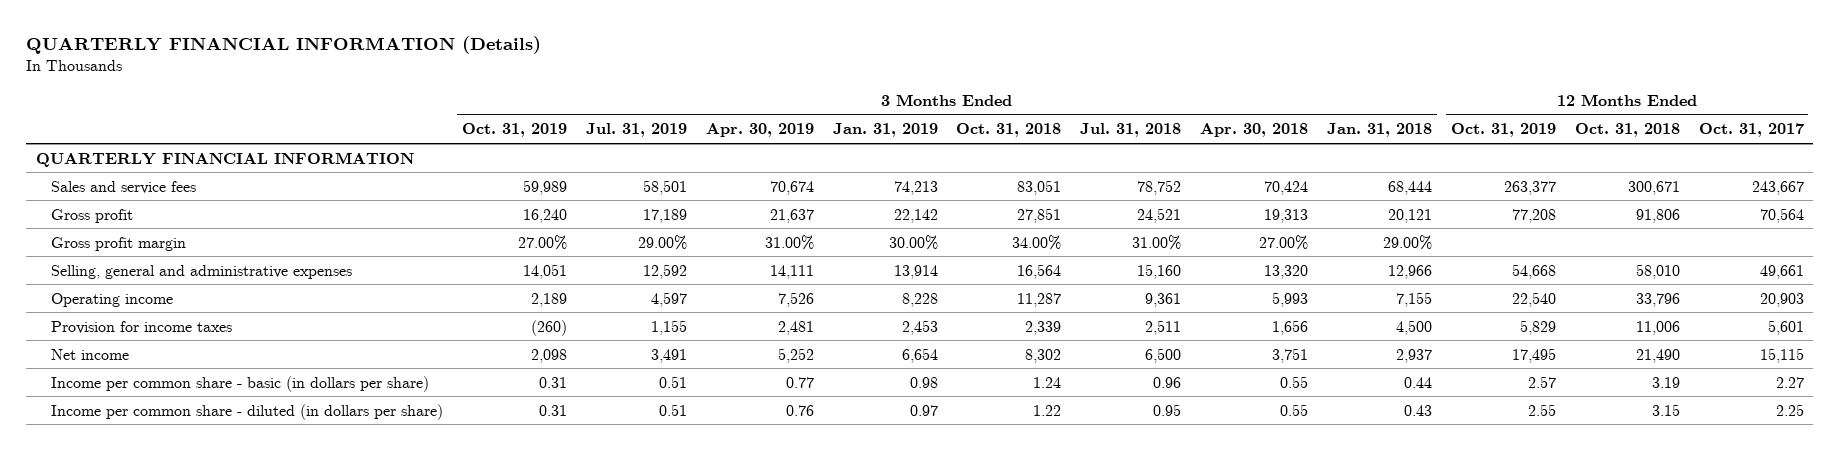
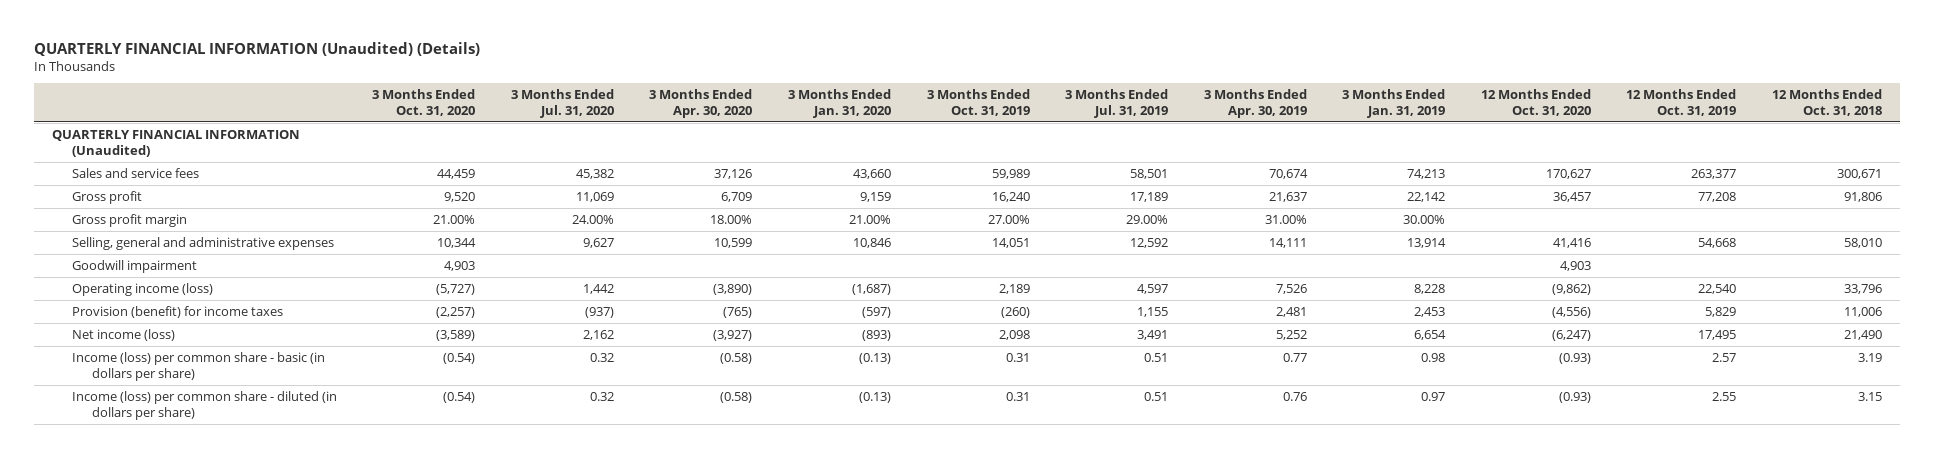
[26,36,542,55] QUARTERLY FINANCIAL INFORMATION (Details) -> [34,41,481,56] QUARTERLY FINANCIAL INFORMATION (Unaudited) (Details)
[956,123,1062,138] Oct. 31, 2018 -> none
[1080,123,1182,138] Jul. 31, 2018 -> none
[1200,123,1309,138] Apr. 30, 2018 -> none
[1326,123,1432,138] Jan. 31, 2018 -> none
[1698,123,1804,138] Oct. 31, 2017 -> none
none -> [372,89,476,117] 3 Months Ended Oct. 31, 2020
none -> [510,89,614,119] 3 Months Ended Jul. 31, 2020
none -> [649,89,753,119] 3 Months Ended Apr. 30, 2020
none -> [788,89,892,119] 3 Months Ended Jan. 31, 2020
none -> [1480,89,1591,117] 12 Months Ended Oct. 31, 2020
[35,151,414,167] QUARTERLY FINANCIAL INFORMATION -> [52,129,301,157] QUARTERLY FINANCIAL INFORMATION (Unaudited)
none -> [71,259,197,273] Goodwill impairment
[51,292,174,307] Operating income -> [71,282,213,296] Operating income (loss)
[51,320,233,334] Provision for income taxes -> [71,305,283,318] Provision (benefit) for income taxes
[51,348,130,360] Net income -> [71,328,175,341] Net income (loss)
[51,375,430,392] Income per common share - basic (in dollars per share) -> [71,351,325,381] Income (loss) per common share - basic (in dollars per share)
[51,403,444,420] Income per common share - diluted (in dollars per share) -> [71,390,337,420] Income (loss) per common share - diluted (in dollars per share)

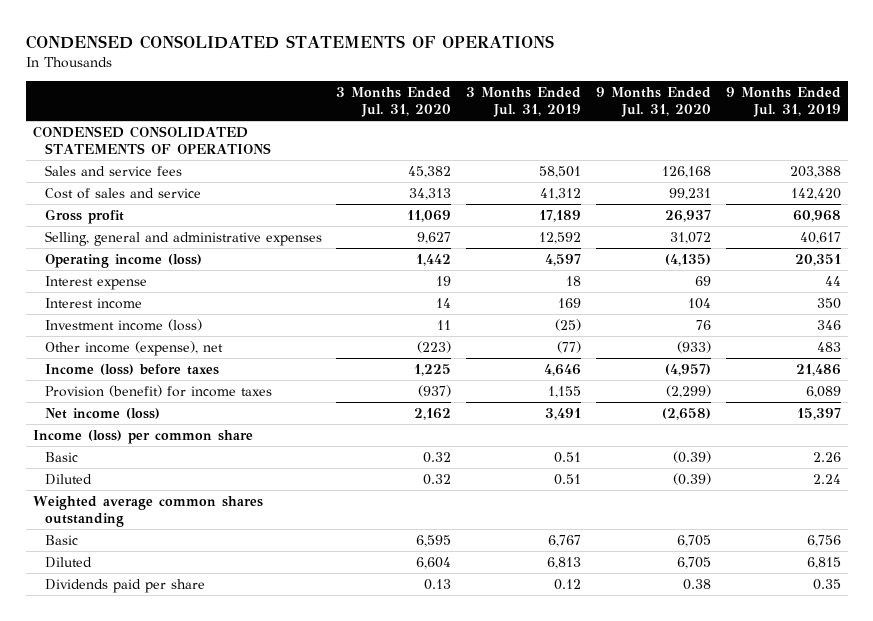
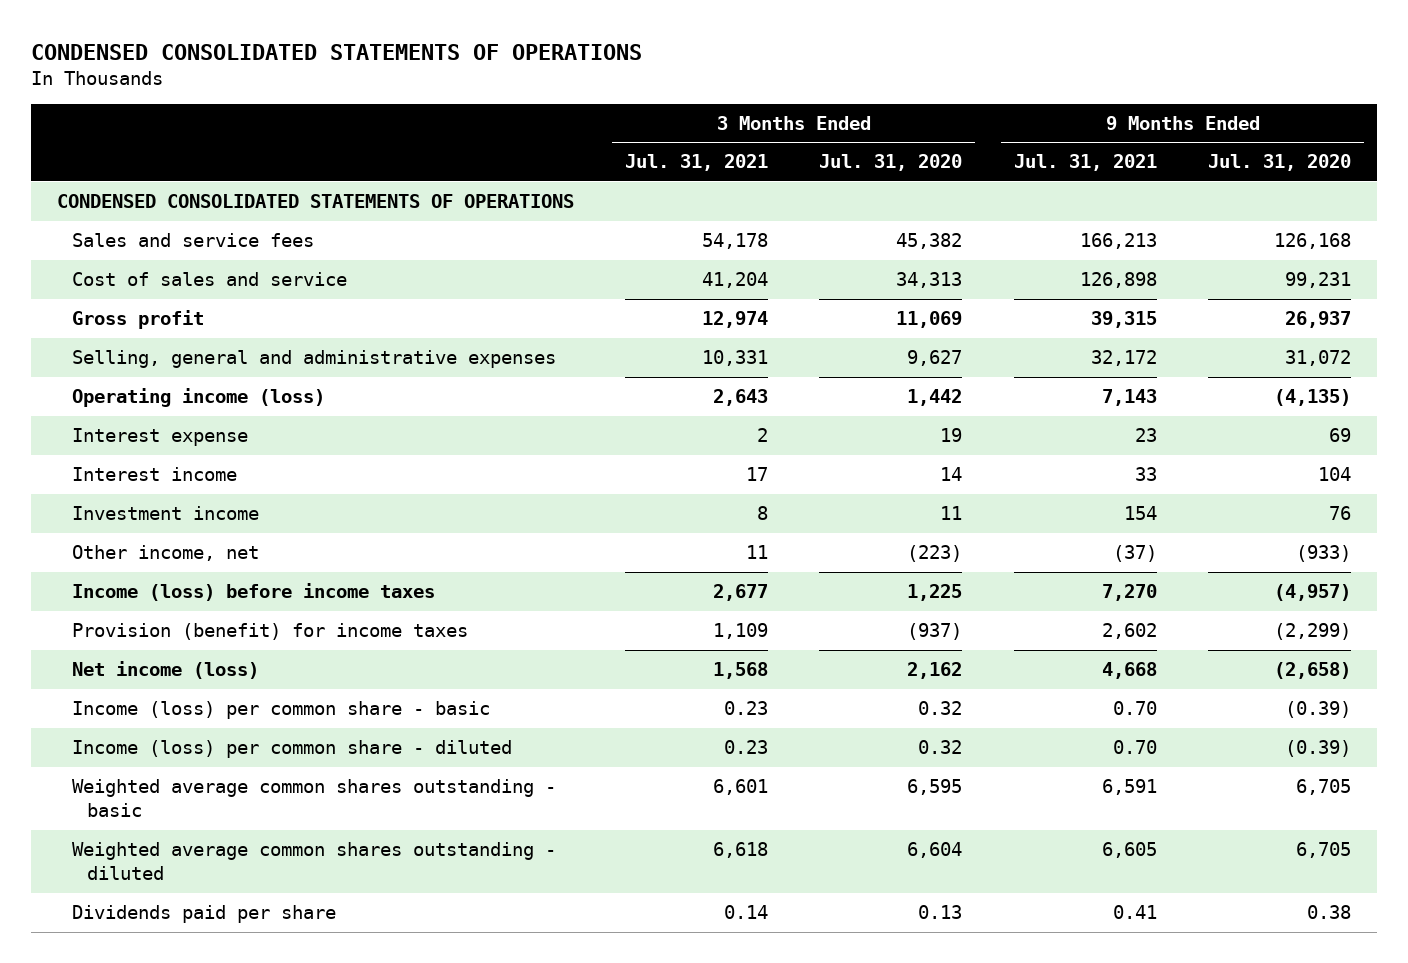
[466,87,582,117] 3 Months Ended Jul. 31, 2019 -> none
[725,87,841,117] 9 Months Ended Jul. 31, 2019 -> none
none -> [625,154,769,172] Jul. 31, 2021
none -> [1013,154,1157,172] Jul. 31, 2021
[44,319,202,332] Investment income (loss) -> [71,506,259,521] Investment income
[44,341,223,357] Other income (expense), net -> [71,545,259,562] Other income, net
[44,364,219,376] Income (loss) before taxes -> [71,583,435,602] Income (loss) before income taxes
[32,430,253,445] Income (loss) per common share -> none
[32,496,263,527] Weighted average common shares outstanding -> none
[44,452,78,463] Basic -> [71,701,490,720] Income (loss) per common share - basic
[44,474,92,486] Diluted -> [71,740,512,759] Income (loss) per common share - diluted
[44,535,78,546] Basic -> [71,779,556,818] Weighted average common shares outstanding - basic
[44,557,92,569] Diluted -> [71,842,556,881] Weighted average common shares outstanding - diluted

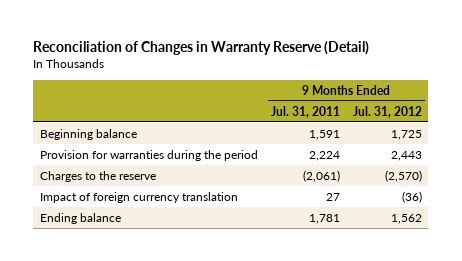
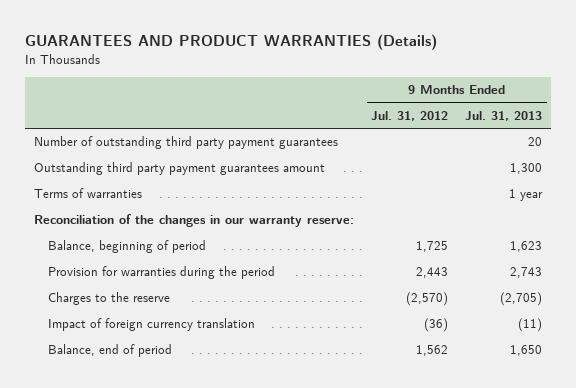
[33,40,370,55] Reconciliation of Changes in Warranty Reserve (Detail) -> [25,33,438,50] GUARANTEES AND PRODUCT WARRANTIES (Details)
[270,105,340,118] Jul. 31, 2011 -> none
none -> [465,110,543,121] Jul. 31, 2013
none -> [34,136,339,150] Number of outstanding third party payment guarantees
none -> [34,162,326,176] Outstanding third party payment guarantees amount
none -> [34,188,143,199] Terms of warranties
none -> [34,214,355,228] Reconciliation of the changes in our warranty reserve:
[39,128,137,140] Beginning balance -> [48,240,207,254] Balance, beginning of period
[39,212,121,224] Ending balance -> [48,344,173,358] Balance, end of period

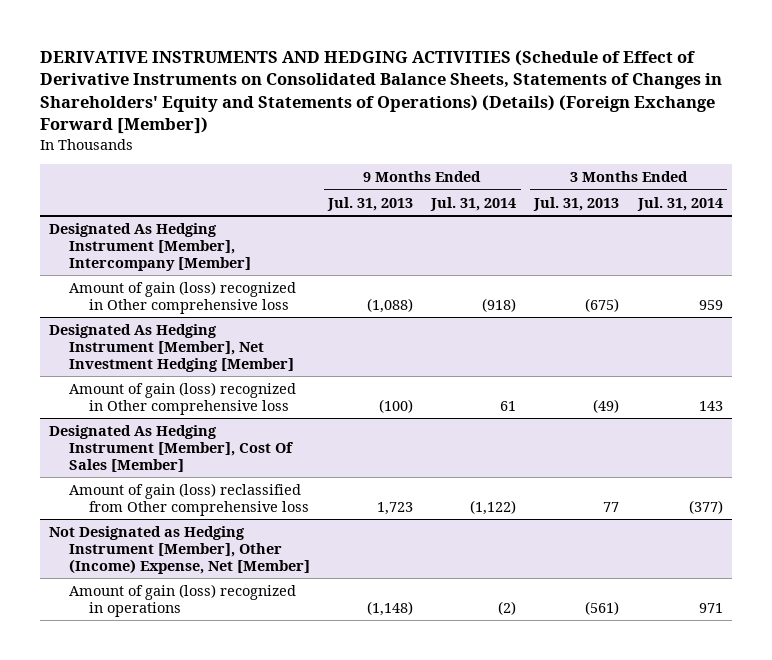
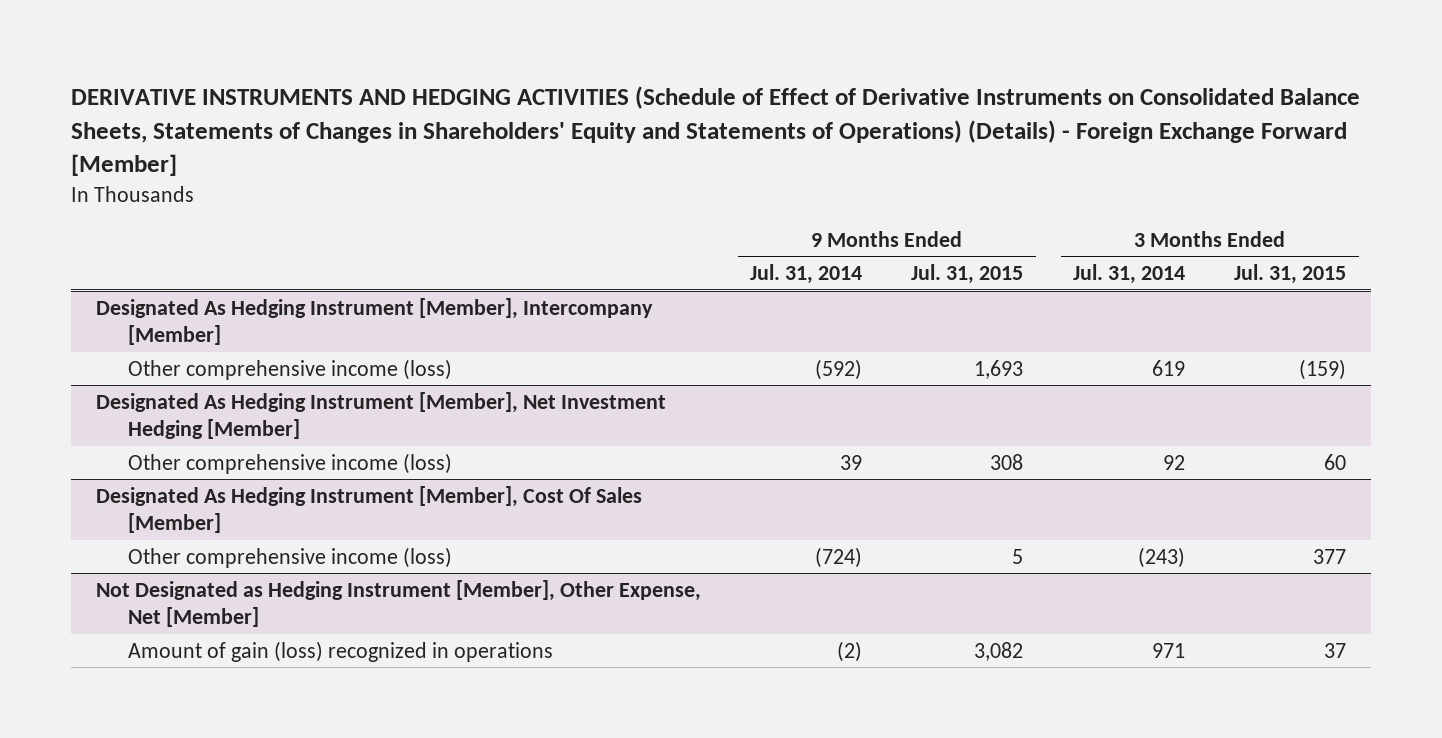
[40,49,723,135] DERIVATIVE INSTRUMENTS AND HEDGING ACTIVITIES (Schedule of Effect of Derivative Instruments on Consolidated Balance Sheets, Statements of Changes in Shareholders' Equity and Statements of Operations) (Details) (Foreign Exchange Forward [Member]) -> [70,85,1360,177] DERIVATIVE INSTRUMENTS AND HEDGING ACTIVITIES (Schedule of Effect of Derivative Instruments on Consolidated Balance Sheets, Statements of Changes in Shareholders' Equity and Statements of Operations) (Details) - Foreign Exchange Forward [Member]
[327,196,414,211] Jul. 31, 2013 -> none
[533,196,620,211] Jul. 31, 2013 -> none
none -> [911,264,1024,285] Jul. 31, 2015
none -> [1234,264,1347,285] Jul. 31, 2015
[69,280,297,314] Amount of gain (loss) recognized in Other comprehensive loss -> [128,358,453,380] Other comprehensive income (loss)
[482,297,517,312] (918) -> [815,358,863,380] (592)
[698,299,723,310] 959 -> [1151,359,1185,376] 619
[69,381,297,415] Amount of gain (loss) recognized in Other comprehensive loss -> [128,452,453,474] Other comprehensive income (loss)
[500,400,517,411] 61 -> [840,454,863,470] 39
[698,400,723,411] 143 -> [1162,454,1185,470] 92
[69,482,310,516] Amount of gain (loss) reclassified from Other comprehensive loss -> [128,546,453,568] Other comprehensive income (loss)
[470,499,517,515] (1,122) -> [815,546,863,568] (724)
[688,499,723,514] (377) -> [1137,546,1185,568] (243)
[49,525,311,574] Not Designated as Hedging Instrument [Member], Other (Income) Expense, Net [Member] -> [95,579,701,628] Not Designated as Hedging Instrument [Member], Other Expense, Net [Member]

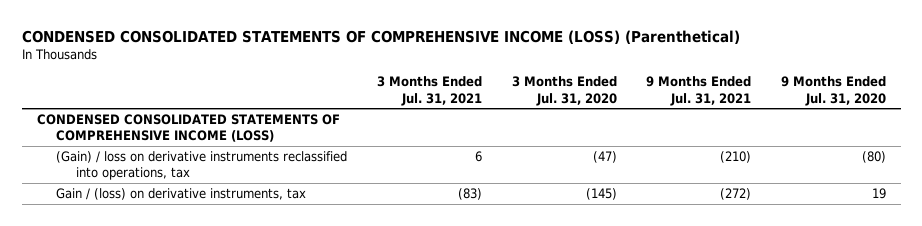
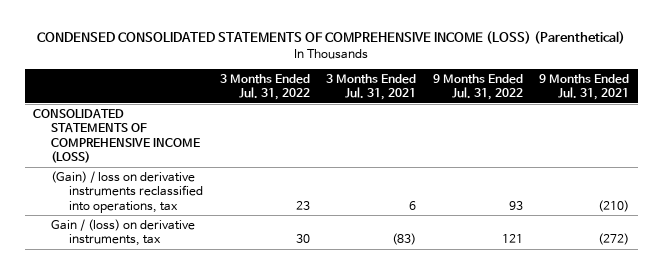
[511,76,617,106] 3 Months Ended Jul. 31, 2020 -> none
[780,76,886,106] 9 Months Ended Jul. 31, 2020 -> none
none -> [219,73,310,101] 3 Months Ended Jul. 31, 2022
none -> [432,73,523,101] 9 Months Ended Jul. 31, 2022
[36,113,340,142] CONDENSED CONSOLIDATED STATEMENTS OF COMPREHENSIVE INCOME (LOSS) -> [32,108,200,164] CONSOLIDATED STATEMENTS OF COMPREHENSIVE INCOME (LOSS)

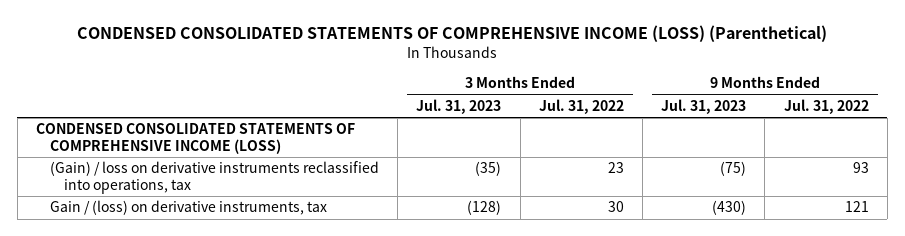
[326,73,417,101] 3 Months Ended Jul. 31, 2021 -> none
[539,73,630,101] 9 Months Ended Jul. 31, 2021 -> none
none -> [416,98,502,114] Jul. 31, 2023
none -> [661,98,747,114] Jul. 31, 2023
[32,108,200,164] CONSOLIDATED STATEMENTS OF COMPREHENSIVE INCOME (LOSS) -> [36,123,356,155] CONDENSED CONSOLIDATED STATEMENTS OF COMPREHENSIVE INCOME (LOSS)

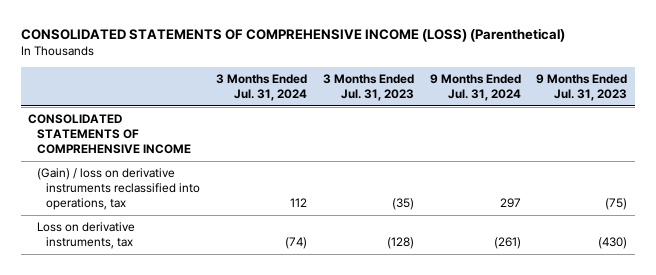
[77,24,828,42] CONDENSED CONSOLIDATED STATEMENTS OF COMPREHENSIVE INCOME (LOSS) (Parenthetical) -> [20,27,565,42] CONSOLIDATED STATEMENTS OF COMPREHENSIVE INCOME (LOSS) (Parenthetical)
[538,98,624,114] Jul. 31, 2022 -> none
[783,98,869,114] Jul. 31, 2022 -> none
none -> [216,73,308,101] 3 Months Ended Jul. 31, 2024
none -> [429,73,521,101] 9 Months Ended Jul. 31, 2024
[36,123,356,155] CONDENSED CONSOLIDATED STATEMENTS OF COMPREHENSIVE INCOME (LOSS) -> [28,114,192,155] CONSOLIDATED STATEMENTS OF COMPREHENSIVE INCOME
[49,200,327,216] Gain / (loss) on derivative instruments, tax -> [37,222,136,250] Loss on derivative instruments, tax

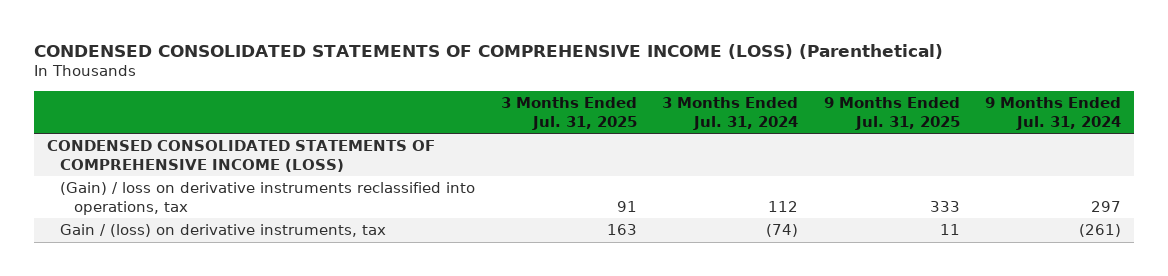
[20,27,565,42] CONSOLIDATED STATEMENTS OF COMPREHENSIVE INCOME (LOSS) (Parenthetical) -> [33,43,943,59] CONDENSED CONSOLIDATED STATEMENTS OF COMPREHENSIVE INCOME (LOSS) (Parenthetical)
[322,73,414,101] 3 Months Ended Jul. 31, 2023 -> none
[536,73,628,101] 9 Months Ended Jul. 31, 2023 -> none
none -> [500,97,637,130] 3 Months Ended Jul. 31, 2025
none -> [823,97,960,130] 9 Months Ended Jul. 31, 2025
[28,114,192,155] CONSOLIDATED STATEMENTS OF COMPREHENSIVE INCOME -> [46,140,435,172] CONDENSED CONSOLIDATED STATEMENTS OF COMPREHENSIVE INCOME (LOSS)
[37,222,136,250] Loss on derivative instruments, tax -> [60,224,387,238] Gain / (loss) on derivative instruments, tax

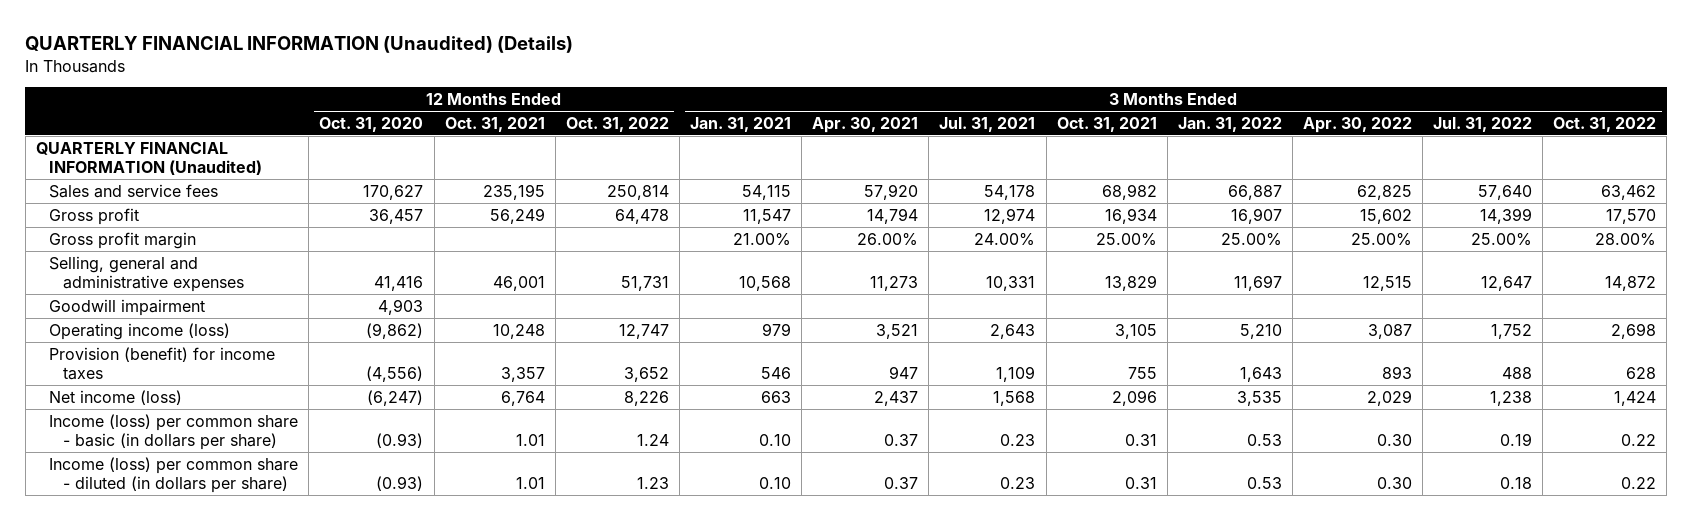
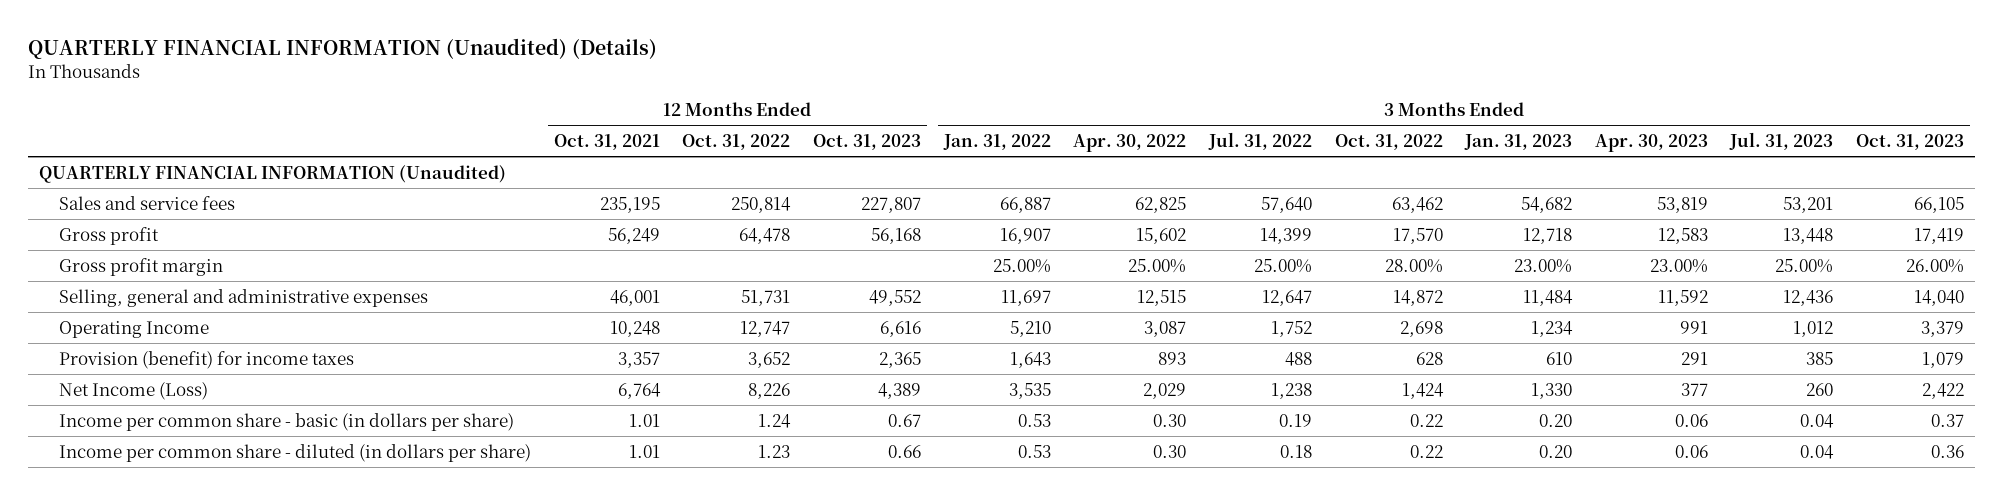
[319,116,424,132] Oct. 31, 2020 -> none
[690,116,792,132] Jan. 31, 2021 -> none
[812,116,919,133] Apr. 30, 2021 -> none
[939,116,1036,132] Jul. 31, 2021 -> none
[1056,116,1157,132] Oct. 31, 2021 -> none
none -> [813,133,922,150] Oct. 31, 2023
none -> [1464,133,1573,150] Jan. 31, 2023
none -> [1594,133,1708,152] Apr. 30, 2023
none -> [1729,131,1834,150] Jul. 31, 2023
none -> [1856,133,1965,150] Oct. 31, 2023
[49,298,206,316] Goodwill impairment -> none
[49,322,231,340] Operating income (loss) -> [59,320,210,338] Operating Income
[49,389,183,405] Net income (loss) -> [59,381,209,400] Net Income (Loss)
[49,413,299,451] Income (loss) per common share - basic (in dollars per share) -> [59,412,515,431] Income per common share - basic (in dollars per share)
[49,456,299,494] Income (loss) per common share - diluted (in dollars per share) -> [59,443,532,462] Income per common share - diluted (in dollars per share)

